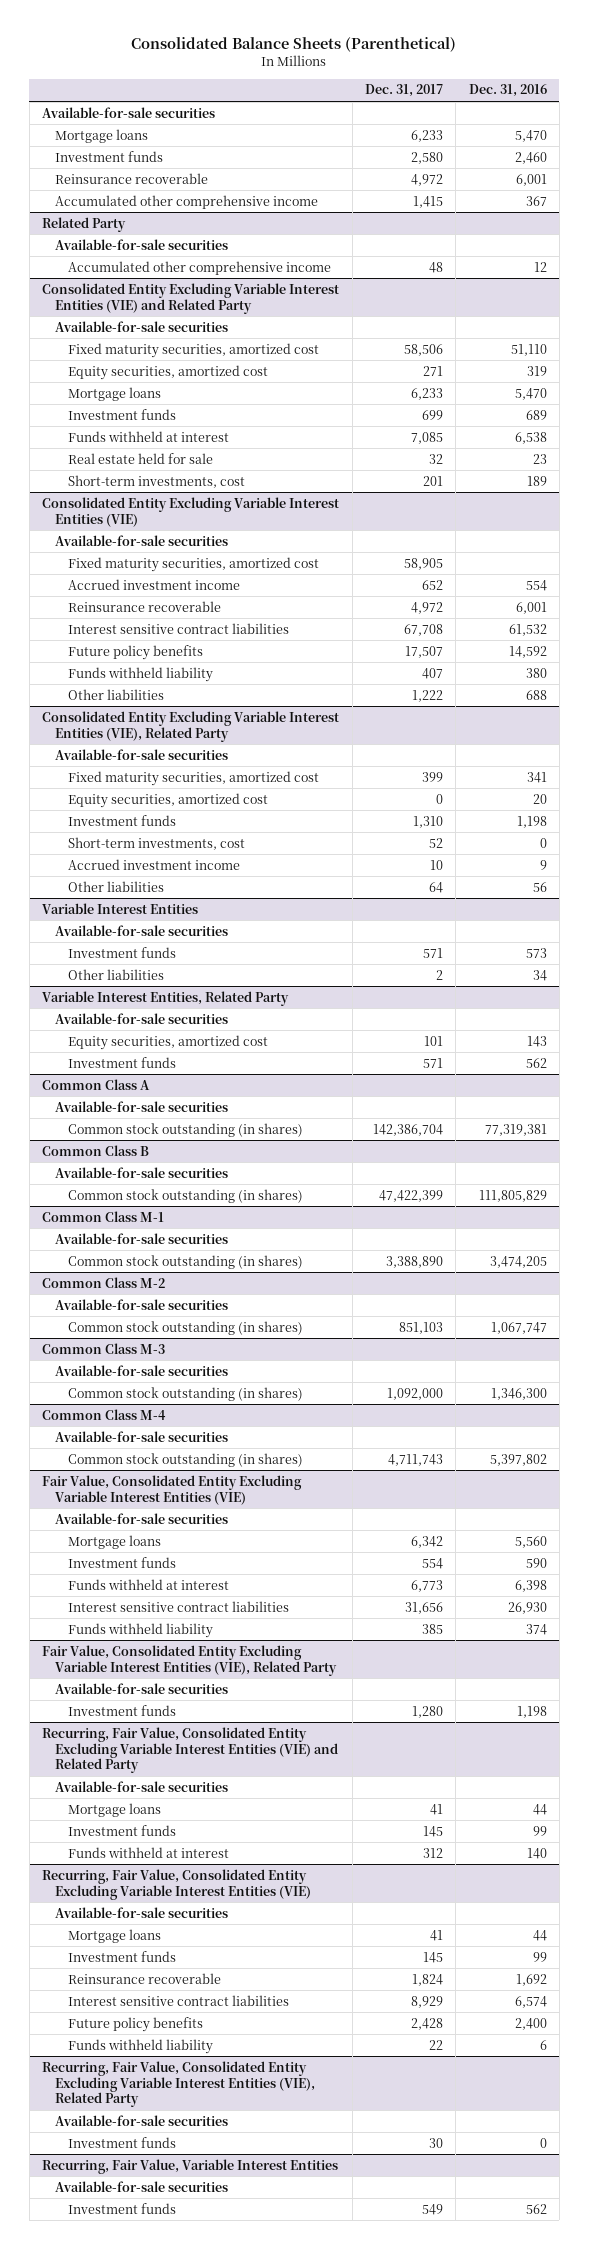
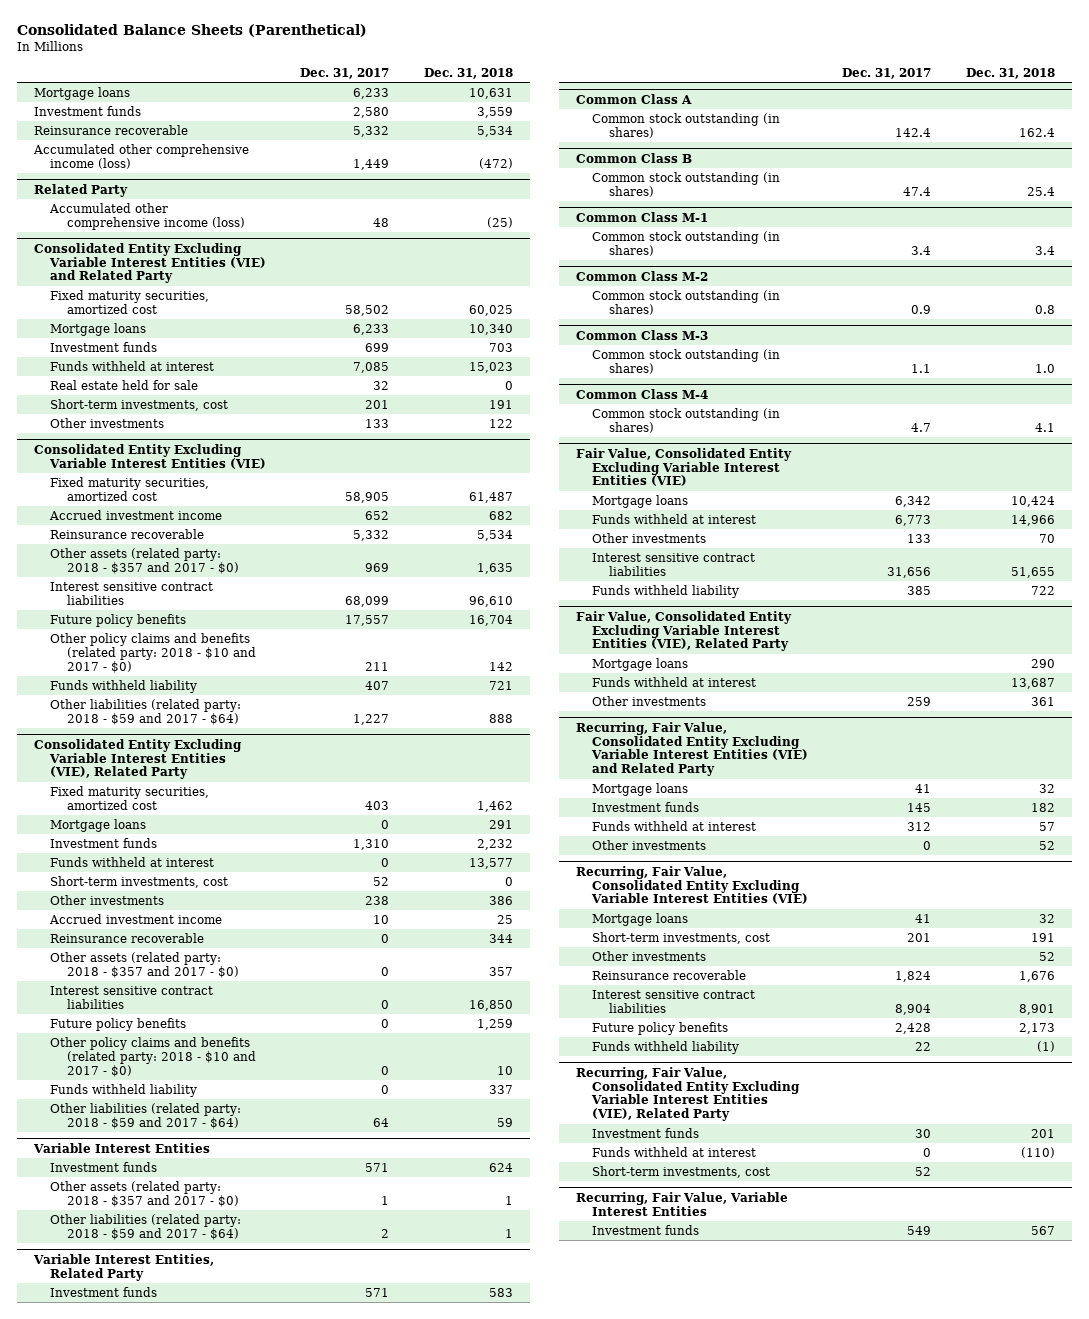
[468,84,547,98] Dec. 31, 2016 -> none
none -> [423,68,513,80] Dec. 31, 2018
[42,106,216,118] Available-for-sale securities -> none
[410,173,443,186] 4,972 -> [353,125,390,137] 5,332
[55,194,319,209] Accumulated other comprehensive income -> [33,143,250,169] Accumulated other comprehensive income (loss)
[412,195,443,208] 1,415 -> [353,158,390,170] 1,449
[55,238,229,250] Available-for-sale securities -> none
[68,260,332,275] Accumulated other comprehensive income -> [49,202,245,230] Accumulated other comprehensive income (loss)
[55,320,229,332] Available-for-sale securities -> none
[68,364,269,380] Equity securities, amortized cost -> none
[403,343,443,356] 58,506 -> [345,304,390,316] 58,502
none -> [50,417,165,428] Other investments
[55,534,229,546] Available-for-sale securities -> none
[410,601,443,614] 4,972 -> [353,529,390,541] 5,332
none -> [50,547,239,574] Other assets (related party: 2018 - $357 and 2017 - $0)
[403,623,443,636] 67,708 -> [345,595,390,607] 68,099
[404,645,443,658] 17,507 -> [345,614,390,626] 17,557
none -> [50,632,256,673] Other policy claims and benefits (related party: 2018 - $10 and 2017 - $0)
[68,688,165,700] Other liabilities -> [50,698,242,725] Other liabilities (related party: 2018 - $59 and 2017 - $64)
[411,689,443,702] 1,222 -> [353,713,390,725] 1,227
[55,748,229,760] Available-for-sale securities -> none
[68,792,269,808] Equity securities, amortized cost -> none
[421,771,443,782] 399 -> [365,800,390,810] 403
none -> [50,818,147,832] Mortgage loans
none -> [50,856,215,867] Funds withheld at interest
none -> [50,894,165,905] Other investments
none -> [50,932,205,943] Reinsurance recoverable
none -> [50,951,239,978] Other assets (related party: 2018 - $357 and 2017 - $0)
none -> [50,985,214,1009] Interest sensitive contract liabilities
none -> [50,1017,187,1031] Future policy benefits
none -> [50,1036,256,1077] Other policy claims and benefits (related party: 2018 - $10 and 2017 - $0)
none -> [50,1083,198,1097] Funds withheld liability
[68,880,165,892] Other liabilities -> [50,1102,242,1129] Other liabilities (related party: 2018 - $59 and 2017 - $64)
[55,924,229,936] Available-for-sale securities -> none
none -> [50,1180,239,1207] Other assets (related party: 2018 - $357 and 2017 - $0)
[68,968,165,980] Other liabilities -> [50,1213,242,1240] Other liabilities (related party: 2018 - $59 and 2017 - $64)
[55,1012,229,1024] Available-for-sale securities -> none
[68,1034,269,1050] Equity securities, amortized cost -> none
[55,1100,229,1112] Available-for-sale securities -> none
[372,1123,443,1136] 142,386,704 -> [895,127,932,137] 142.4
[55,1166,229,1178] Available-for-sale securities -> none
[378,1189,443,1202] 47,422,399 -> [903,186,932,196] 47.4
[55,1232,229,1244] Available-for-sale securities -> none
[385,1255,443,1268] 3,388,890 -> [911,245,932,255] 3.4
[55,1298,229,1310] Available-for-sale securities -> none
[398,1321,443,1334] 851,103 -> [911,304,932,314] 0.9
[55,1364,229,1376] Available-for-sale securities -> none
[386,1387,443,1400] 1,092,000 -> [911,363,932,373] 1.1
[55,1430,229,1442] Available-for-sale securities -> none
[387,1453,443,1466] 4,711,743 -> [911,422,932,432] 4.7
[55,1512,229,1524] Available-for-sale securities -> none
[68,1556,177,1568] Investment funds -> none
none -> [592,532,707,543] Other investments
[55,1682,229,1694] Available-for-sale securities -> none
[68,1704,177,1716] Investment funds -> none
none -> [592,657,689,671] Mortgage loans
none -> [592,676,757,687] Funds withheld at interest
none -> [592,695,707,706] Other investments
[55,1780,229,1792] Available-for-sale securities -> none
none -> [592,839,707,850] Other investments
[55,1906,229,1918] Available-for-sale securities -> none
[68,1950,177,1962] Investment funds -> none
none -> [592,931,771,944] Short-term investments, cost
none -> [592,950,707,961] Other investments
[410,1995,443,2008] 8,929 -> [895,1003,932,1015] 8,904
[55,2114,229,2126] Available-for-sale securities -> none
none -> [592,1146,757,1157] Funds withheld at interest
none -> [592,1165,771,1178] Short-term investments, cost
[55,2180,229,2192] Available-for-sale securities -> none

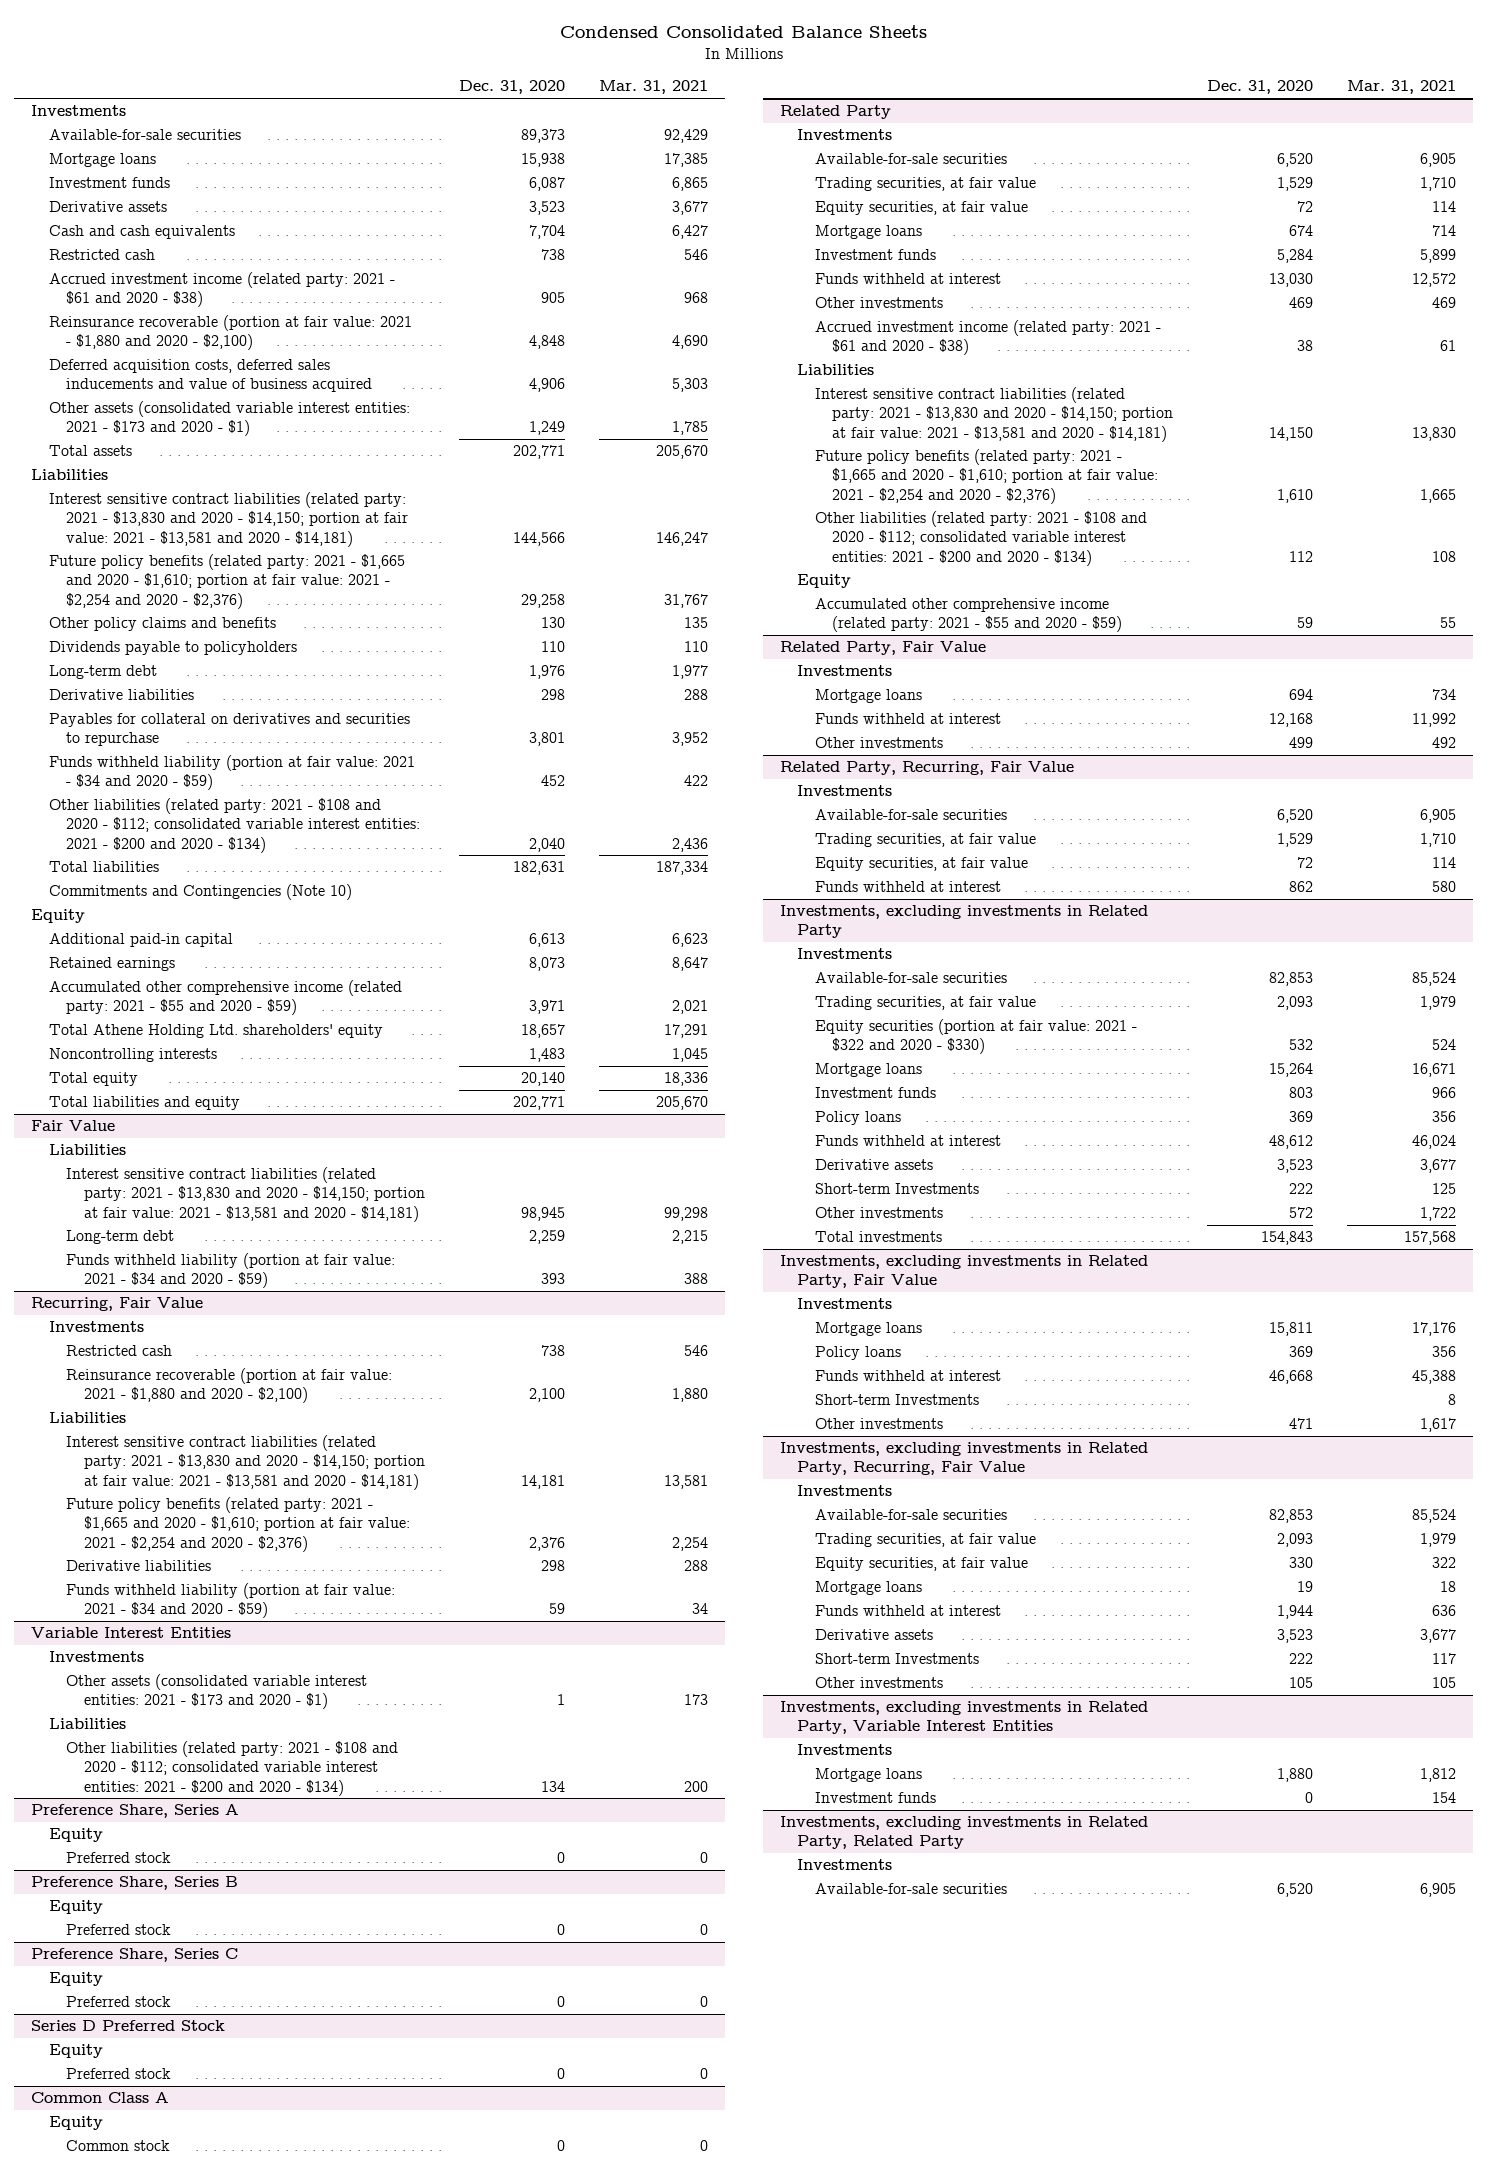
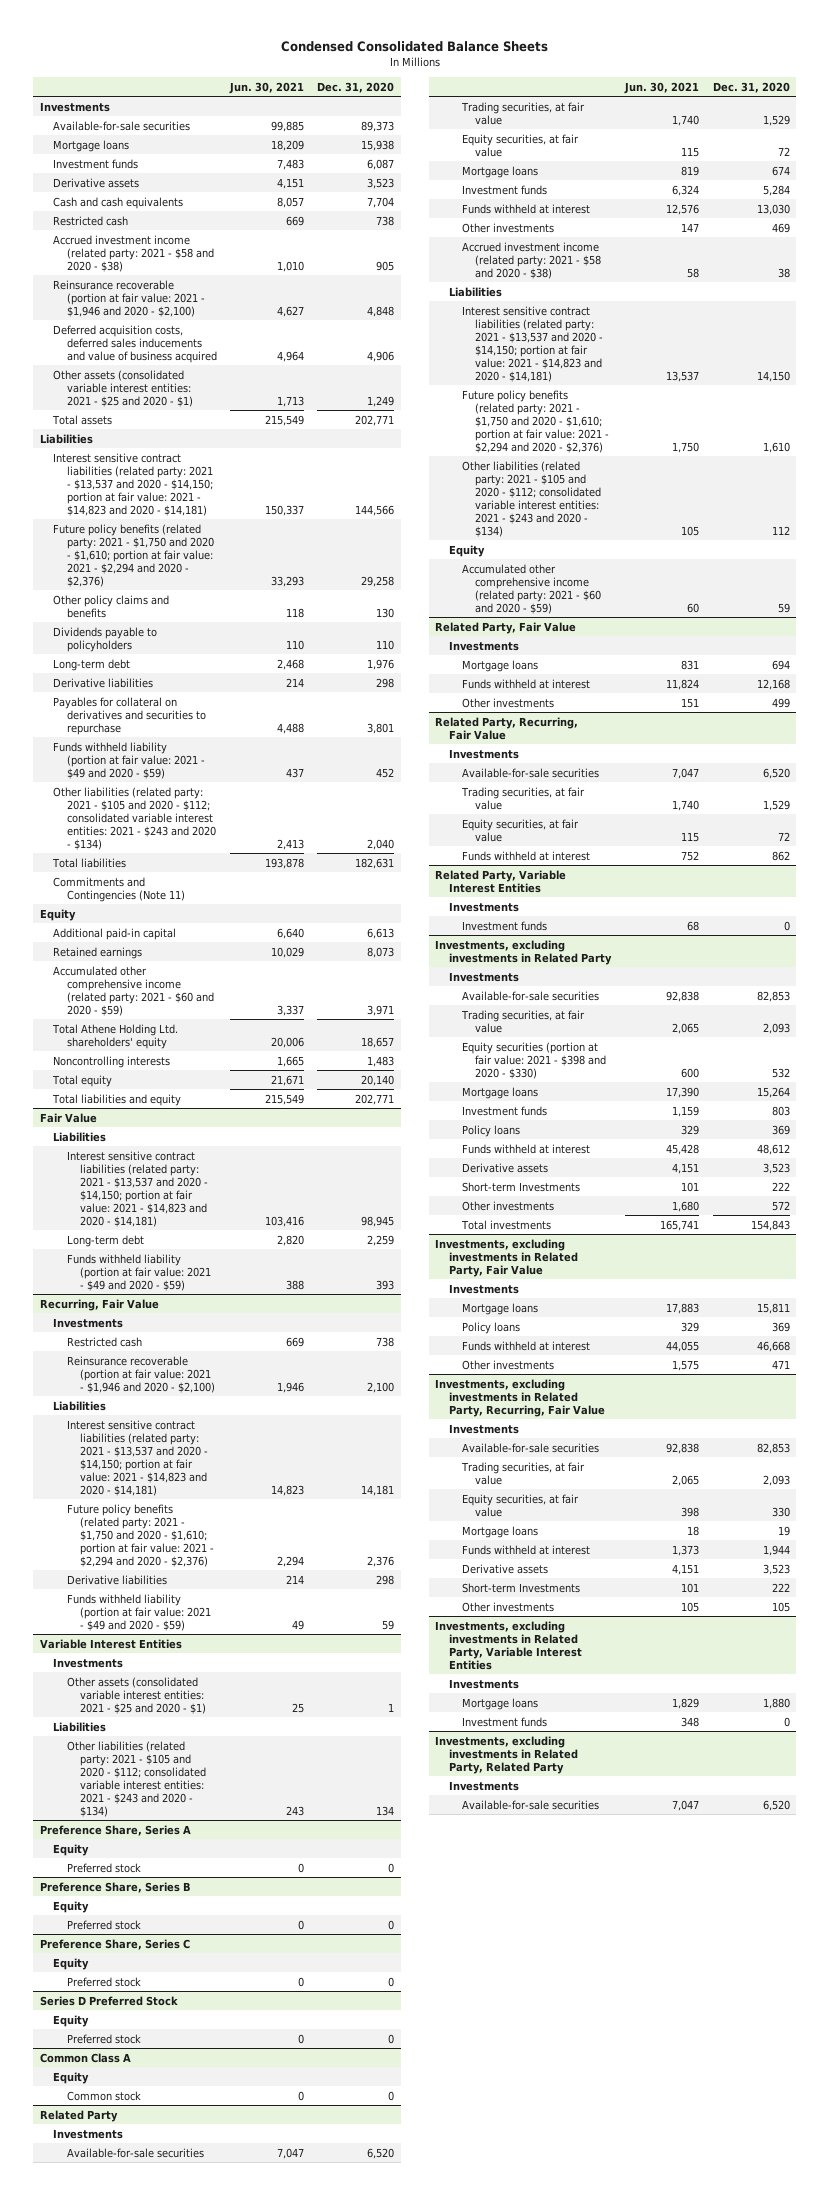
[598,80,708,95] Mar. 31, 2021 -> none
none -> [228,81,304,94] Jun. 30, 2021
[48,272,395,308] Accrued investment income (related party: 2021 - $61 and 2020 - $38) -> [53,234,214,272] Accrued investment income (related party: 2021 - $58 and 2020 - $38)
[48,315,412,351] Reinsurance recoverable (portion at fair value: 2021 - $1,880 and 2020 - $2,100) -> [53,279,205,317] Reinsurance recoverable (portion at fair value: 2021 - $1,946 and 2020 - $2,100)
[48,401,410,437] Other assets (consolidated variable interest entities: 2021 - $173 and 2020 - $1) -> [53,369,193,407] Other assets (consolidated variable interest entities: 2021 - $25 and 2020 - $1)
[48,492,409,547] Interest sensitive contract liabilities (related party: 2021 - $13,830 and 2020 - $14,150; portion at fair value: 2021 - $13,581 and 2020 - $14,181) -> [53,452,213,516] Interest sensitive contract liabilities (related party: 2021 - $13,537 and 2020 - $14,150; portion at fair value: 2021 - $14,823 and 2020 - $14,181)
[48,554,405,609] Future policy benefits (related party: 2021 - $1,665 and 2020 - $1,610; portion at fair value: 2021 - $2,254 and 2020 - $2,376) -> [53,523,214,587] Future policy benefits (related party: 2021 - $1,750 and 2020 - $1,610; portion at fair value: 2021 - $2,294 and 2020 - $2,376)
[48,755,415,791] Funds withheld liability (portion at fair value: 2021 - $34 and 2020 - $59) -> [53,741,205,779] Funds withheld liability (portion at fair value: 2021 - $49 and 2020 - $59)
[48,798,421,853] Other liabilities (related party: 2021 - $108 and 2020 - $112; consolidated variable interest entities: 2021 - $200 and 2020 - $134) -> [53,786,216,850] Other liabilities (related party: 2021 - $105 and 2020 - $112; consolidated variable interest entities: 2021 - $243 and 2020 - $134)
[48,884,352,901] Commitments and Contingencies (Note 10) -> [53,876,185,902] Commitments and Contingencies (Note 11)
[48,980,402,1016] Accumulated other comprehensive income (related party: 2021 - $55 and 2020 - $59) -> [53,965,214,1016] Accumulated other comprehensive income (related party: 2021 - $60 and 2020 - $59)
[66,1167,425,1222] Interest sensitive contract liabilities (related party: 2021 - $13,830 and 2020 - $14,150; portion at fair value: 2021 - $13,581 and 2020 - $14,181) -> [66,1150,208,1228] Interest sensitive contract liabilities (related party: 2021 - $13,537 and 2020 - $14,150; portion at fair value: 2021 - $14,823 and 2020 - $14,181)
[66,1253,396,1289] Funds withheld liability (portion at fair value: 2021 - $34 and 2020 - $59) -> [66,1253,211,1291] Funds withheld liability (portion at fair value: 2021 - $49 and 2020 - $59)
[66,1368,393,1404] Reinsurance recoverable (portion at fair value: 2021 - $1,880 and 2020 - $2,100) -> [66,1355,215,1393] Reinsurance recoverable (portion at fair value: 2021 - $1,946 and 2020 - $2,100)
[66,1435,425,1490] Interest sensitive contract liabilities (related party: 2021 - $13,830 and 2020 - $14,150; portion at fair value: 2021 - $13,581 and 2020 - $14,181) -> [66,1419,208,1497] Interest sensitive contract liabilities (related party: 2021 - $13,537 and 2020 - $14,150; portion at fair value: 2021 - $14,823 and 2020 - $14,181)
[66,1497,410,1552] Future policy benefits (related party: 2021 - $1,665 and 2020 - $1,610; portion at fair value: 2021 - $2,254 and 2020 - $2,376) -> [66,1503,214,1567] Future policy benefits (related party: 2021 - $1,750 and 2020 - $1,610; portion at fair value: 2021 - $2,294 and 2020 - $2,376)
[66,1583,396,1619] Funds withheld liability (portion at fair value: 2021 - $34 and 2020 - $59) -> [66,1593,211,1631] Funds withheld liability (portion at fair value: 2021 - $49 and 2020 - $59)
[66,1674,368,1710] Other assets (consolidated variable interest entities: 2021 - $173 and 2020 - $1) -> [66,1676,206,1714] Other assets (consolidated variable interest entities: 2021 - $25 and 2020 - $1)
[66,1741,399,1796] Other liabilities (related party: 2021 - $108 and 2020 - $112; consolidated variable interest entities: 2021 - $200 and 2020 - $134) -> [66,1740,206,1818] Other liabilities (related party: 2021 - $105 and 2020 - $112; consolidated variable interest entities: 2021 - $243 and 2020 - $134)
[814,320,1161,356] Accrued investment income (related party: 2021 - $61 and 2020 - $38) -> [461,241,602,279] Accrued investment income (related party: 2021 - $58 and 2020 - $38)
[814,387,1174,442] Interest sensitive contract liabilities (related party: 2021 - $13,830 and 2020 - $14,150; portion at fair value: 2021 - $13,581 and 2020 - $14,181) -> [461,305,604,383] Interest sensitive contract liabilities (related party: 2021 - $13,537 and 2020 - $14,150; portion at fair value: 2021 - $14,823 and 2020 - $14,181)
[814,449,1159,504] Future policy benefits (related party: 2021 - $1,665 and 2020 - $1,610; portion at fair value: 2021 - $2,254 and 2020 - $2,376) -> [461,389,610,453] Future policy benefits (related party: 2021 - $1,750 and 2020 - $1,610; portion at fair value: 2021 - $2,294 and 2020 - $2,376)
[814,511,1147,566] Other liabilities (related party: 2021 - $108 and 2020 - $112; consolidated variable interest entities: 2021 - $200 and 2020 - $134) -> [461,460,602,538] Other liabilities (related party: 2021 - $105 and 2020 - $112; consolidated variable interest entities: 2021 - $243 and 2020 - $134)
[814,598,1123,633] Accumulated other comprehensive income (related party: 2021 - $55 and 2020 - $59) -> [461,563,602,614] Accumulated other comprehensive income (related party: 2021 - $60 and 2020 - $59)
none -> [435,869,567,893] Related Party, Variable Interest Entities
none -> [448,901,519,912] Investments
none -> [461,920,547,931] Investment funds
[814,1019,1137,1055] Equity securities (portion at fair value: 2021 - $322 and 2020 - $330) -> [461,1041,607,1079] Equity securities (portion at fair value: 2021 - $398 and 2020 - $330)
[814,1394,979,1406] Short-term Investments -> none

